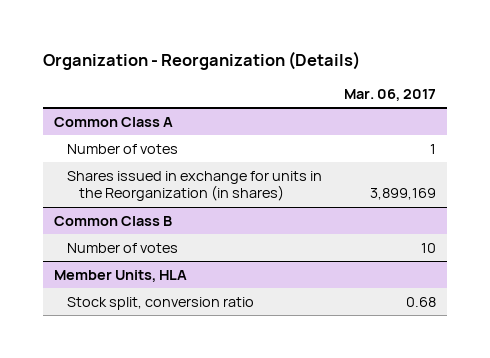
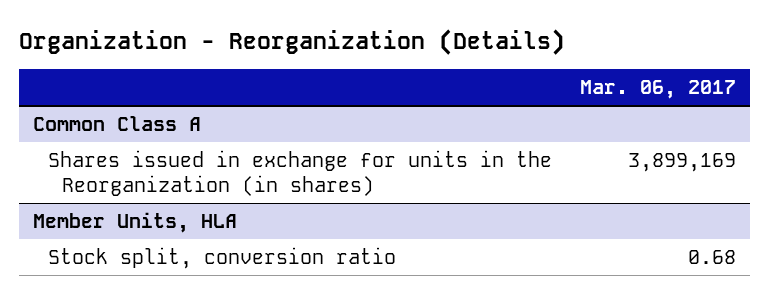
[66,143,178,154] Number of votes -> none
[54,215,173,226] Common Class B -> none
[66,242,178,253] Number of votes -> none

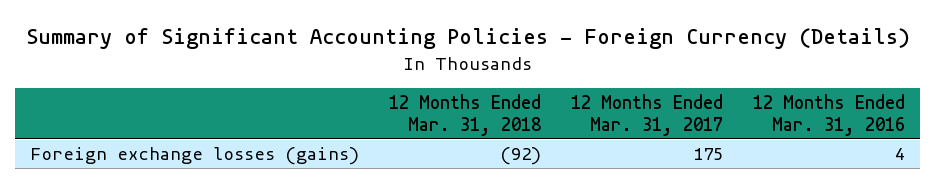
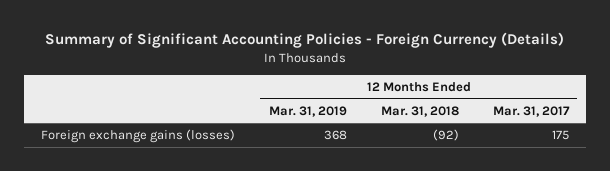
[753,93,906,137] 12 Months Ended Mar. 31, 2016 -> none
none -> [268,105,347,117] Mar. 31, 2019
[30,147,360,166] Foreign exchange losses (gains) -> [40,128,235,143] Foreign exchange gains (losses)

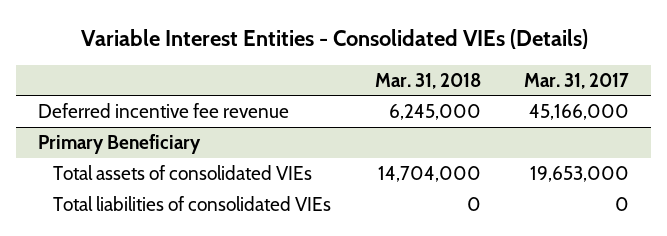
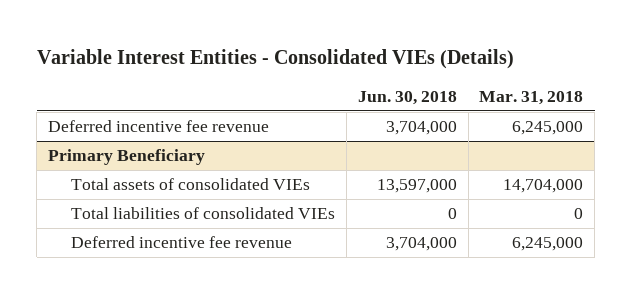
[524,72,630,89] Mar. 31, 2017 -> none
none -> [357,90,457,105] Jun. 30, 2018
none -> [71,236,293,249] Deferred incentive fee revenue

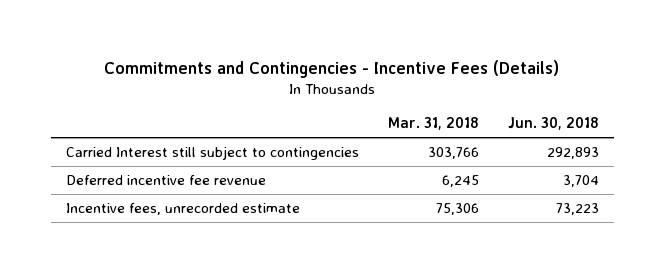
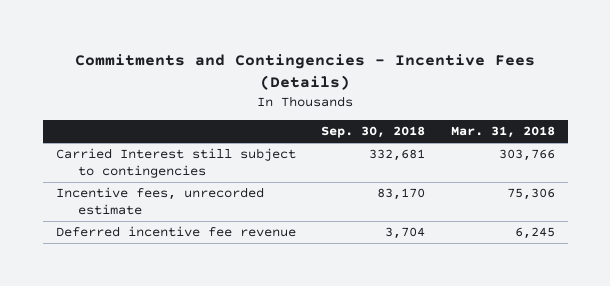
[508,117,600,131] Jun. 30, 2018 -> none
none -> [321,126,426,139] Sep. 30, 2018
[65,175,266,186] Deferred incentive fee revenue -> [55,226,296,238] Deferred incentive fee revenue

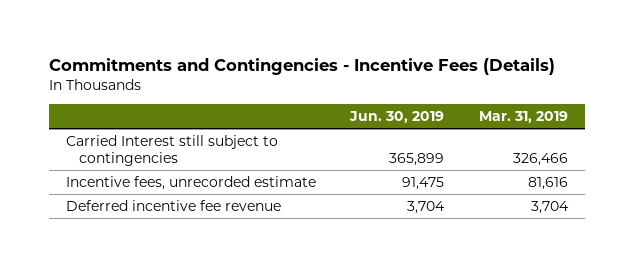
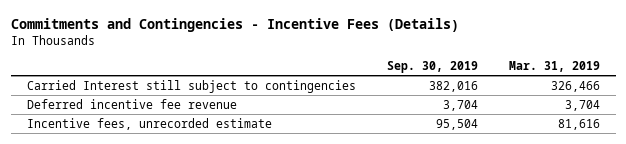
[349,111,445,124] Jun. 30, 2019 -> none
none -> [386,61,478,74] Sep. 30, 2019
[66,175,317,190] Incentive fees, unrecorded estimate -> [26,117,272,130] Incentive fees, unrecorded estimate

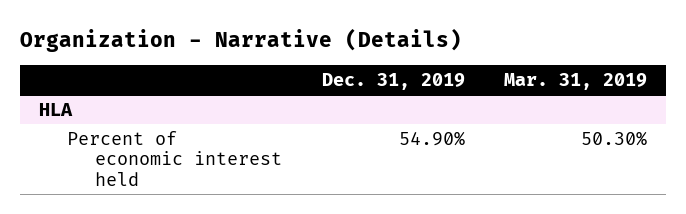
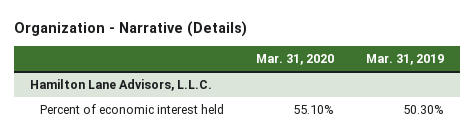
[321,73,465,91] Dec. 31, 2019 -> none
none -> [255,54,334,66] Mar. 31, 2020
[39,102,74,116] HLA -> [29,79,212,92] Hamilton Lane Advisors, L.L.C.

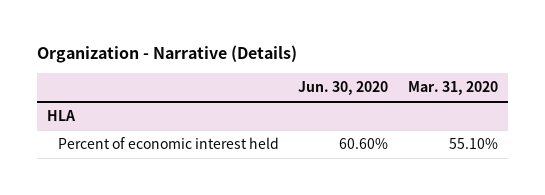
[365,54,444,66] Mar. 31, 2019 -> none
none -> [298,81,389,96] Jun. 30, 2020
[29,79,212,92] Hamilton Lane Advisors, L.L.C. -> [46,110,76,122] HLA

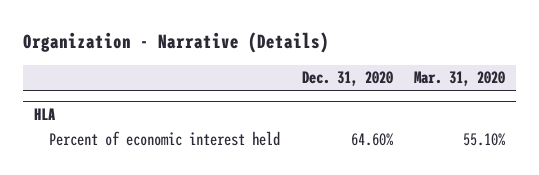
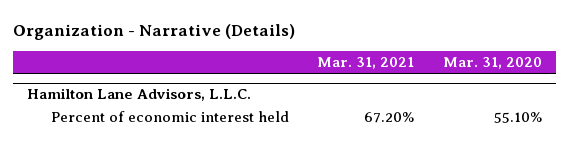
[301,71,393,87] Dec. 31, 2020 -> none
none -> [317,57,415,70] Mar. 31, 2021
[33,108,55,121] HLA -> [27,88,252,102] Hamilton Lane Advisors, L.L.C.

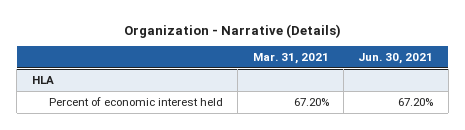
[442,57,542,70] Mar. 31, 2020 -> none
none -> [358,52,434,64] Jun. 30, 2021
[27,88,252,102] Hamilton Lane Advisors, L.L.C. -> [31,75,54,84] HLA

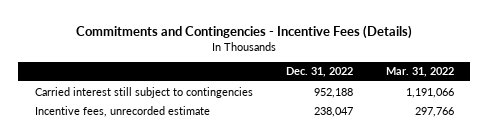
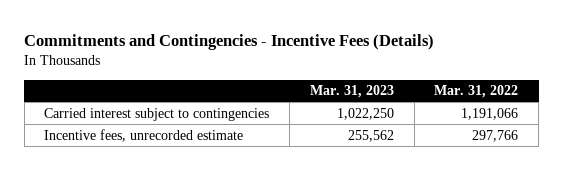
[285,67,353,78] Dec. 31, 2022 -> none
none -> [309,85,394,99] Mar. 31, 2023
[34,86,253,98] Carried interest still subject to contingencies -> [44,107,270,121] Carried interest subject to contingencies

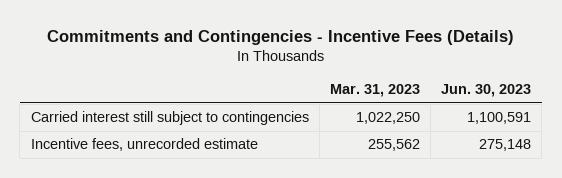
[434,85,519,99] Mar. 31, 2022 -> none
none -> [441,84,532,98] Jun. 30, 2023
[44,107,270,121] Carried interest subject to contingencies -> [30,111,309,126] Carried interest still subject to contingencies

